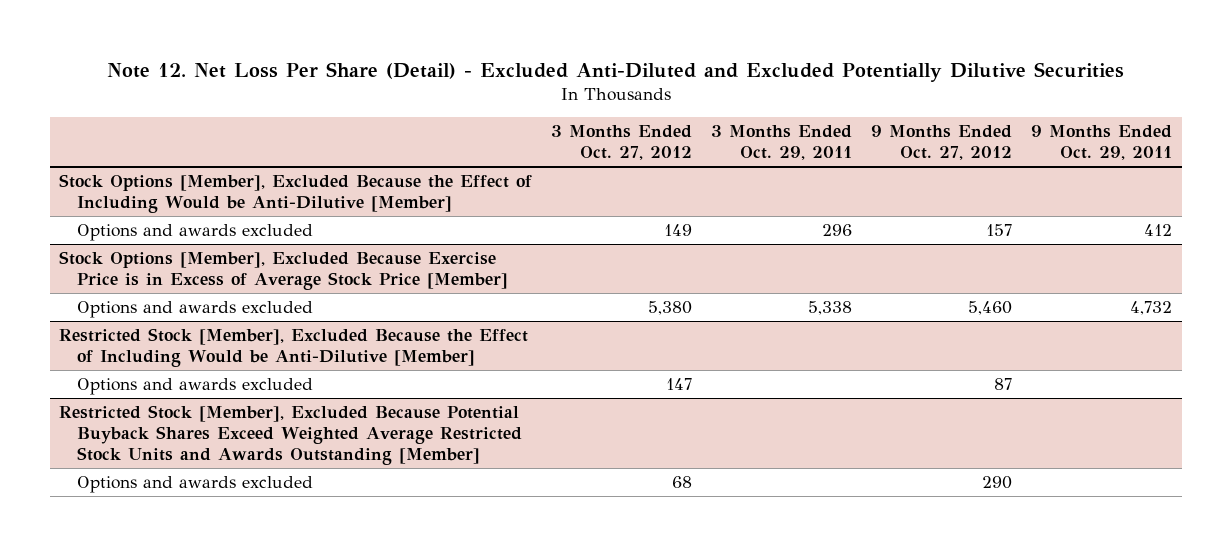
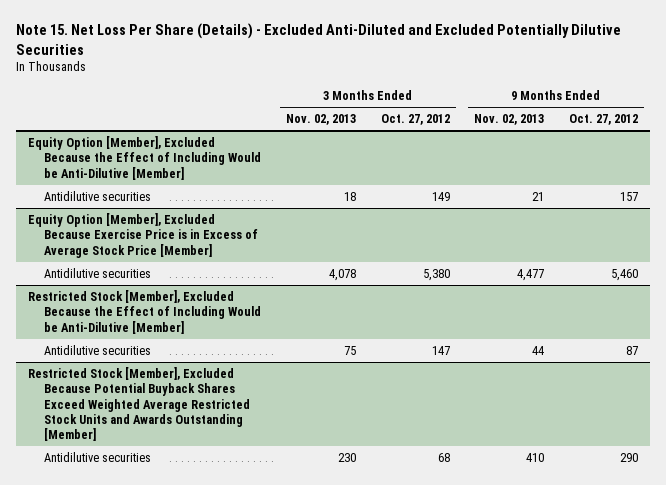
[106,61,1124,82] Note 12. Net Loss Per Share (Detail) - Excluded Anti-Diluted and Excluded Potentially Dilutive Securities -> [15,23,621,55] Note 15. Net Loss Per Share (Details) - Excluded Anti-Diluted and Excluded Potentially Dilutive Securities
[711,125,853,161] 3 Months Ended Oct. 29, 2011 -> none
[1031,125,1173,161] 9 Months Ended Oct. 29, 2011 -> none
none -> [285,114,356,126] Nov. 02, 2013
none -> [474,114,545,126] Nov. 02, 2013
[59,174,533,213] Stock Options [Member], Excluded Because the Effect of Including Would be Anti-Dilutive [Member] -> [28,136,262,180] Equity Option [Member], Excluded Because the Effect of Including Would be Anti-Dilutive [Member]
[76,224,313,242] Options and awards excluded -> [44,191,152,202] Antidilutive securities
[59,251,508,290] Stock Options [Member], Excluded Because Exercise Price is in Excess of Average Stock Price [Member] -> [28,213,259,258] Equity Option [Member], Excluded Because Exercise Price is in Excess of Average Stock Price [Member]
[76,301,313,319] Options and awards excluded -> [44,268,152,279] Antidilutive securities
[76,378,313,396] Options and awards excluded -> [44,345,152,356] Antidilutive securities
[76,476,313,494] Options and awards excluded -> [44,452,152,463] Antidilutive securities

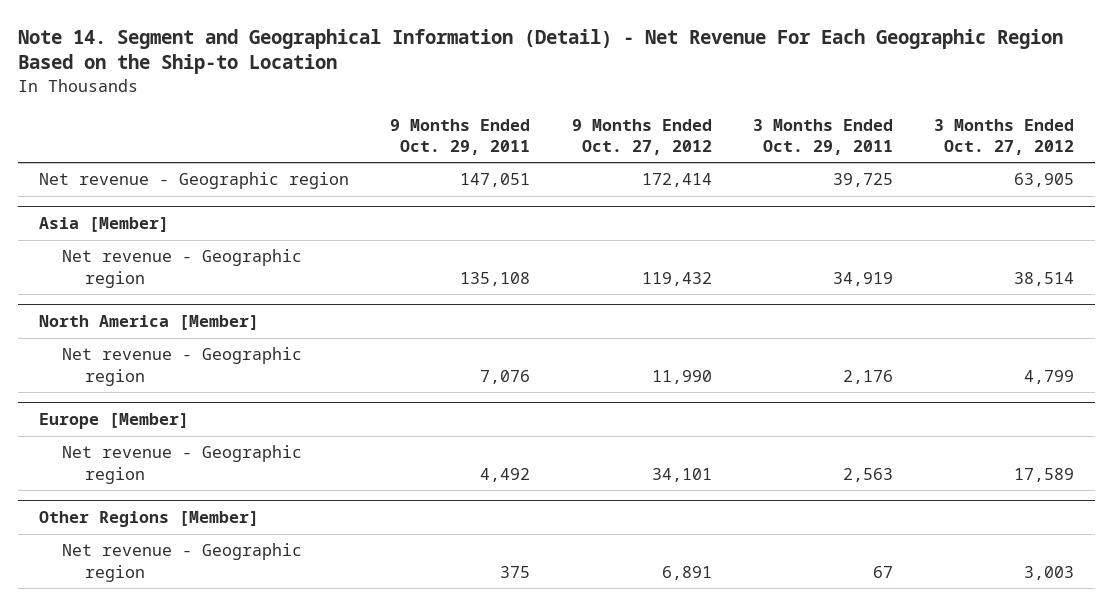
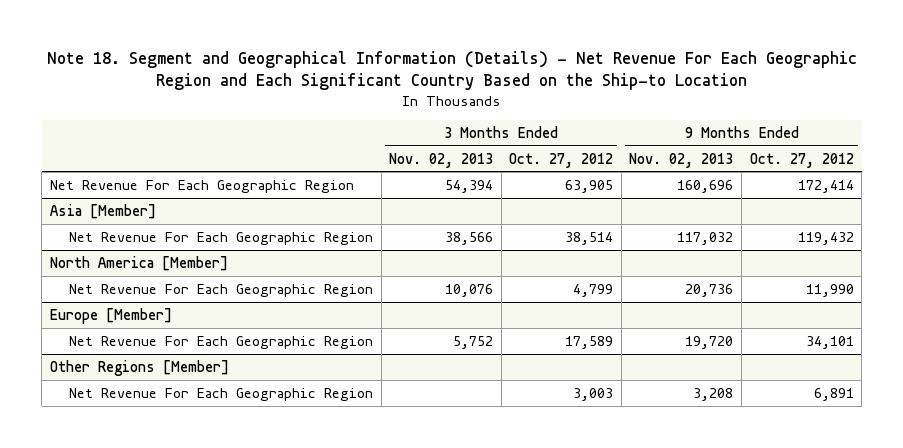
[18,28,1064,75] Note 14. Segment and Geographical Information (Detail) - Net Revenue For Each Geographic Region Based on the Ship-to Location -> [46,51,857,91] Note 18. Segment and Geographical Information (Details) - Net Revenue For Each Geographic Region and Each Significant Country Based on the Ship-to Location
[390,118,531,155] 9 Months Ended Oct. 29, 2011 -> none
[752,118,893,155] 3 Months Ended Oct. 29, 2011 -> none
none -> [389,152,494,168] Nov. 02, 2013
none -> [629,152,734,168] Nov. 02, 2013
[38,172,349,190] Net revenue - Geographic region -> [49,179,354,193] Net Revenue For Each Geographic Region
[62,249,303,288] Net revenue - Geographic region -> [69,231,374,245] Net Revenue For Each Geographic Region
[62,347,303,386] Net revenue - Geographic region -> [69,283,374,297] Net Revenue For Each Geographic Region
[62,445,303,484] Net revenue - Geographic region -> [69,335,374,349] Net Revenue For Each Geographic Region
[62,543,303,582] Net revenue - Geographic region -> [69,387,374,401] Net Revenue For Each Geographic Region

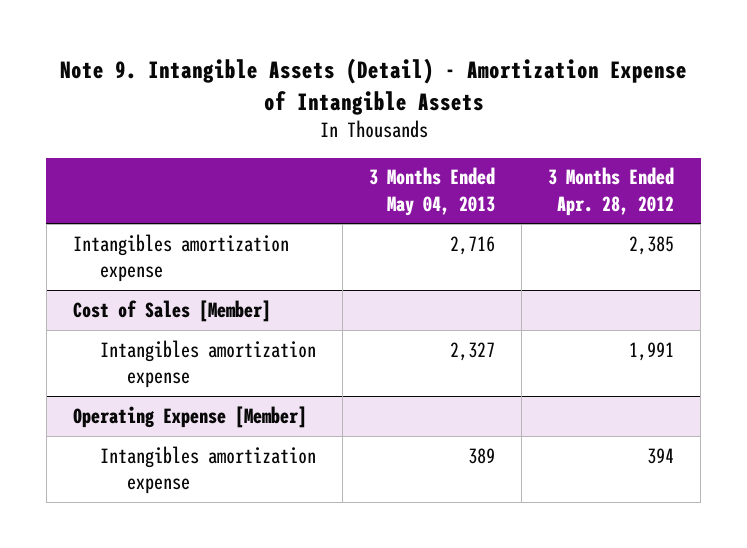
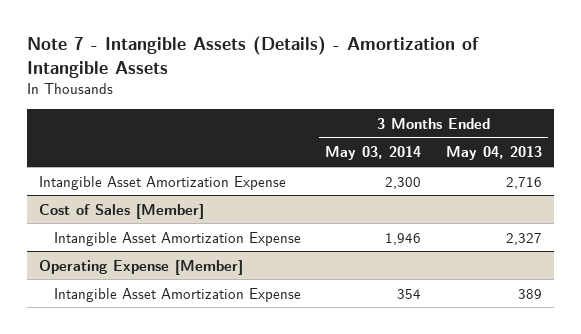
[59,58,687,115] Note 9. Intangible Assets (Detail) - Amortization Expense of Intangible Assets -> [26,36,479,78] Note 7 - Intangible Assets (Details) - Amortization of Intangible Assets
[548,167,675,216] 3 Months Ended Apr. 28, 2012 -> none
none -> [325,146,422,161] May 03, 2014
[72,233,289,283] Intangibles amortization expense -> [39,175,287,190] Intangible Asset Amortization Expense
[100,339,317,389] Intangibles amortization expense -> [54,231,302,246] Intangible Asset Amortization Expense
[100,445,317,495] Intangibles amortization expense -> [54,287,302,302] Intangible Asset Amortization Expense

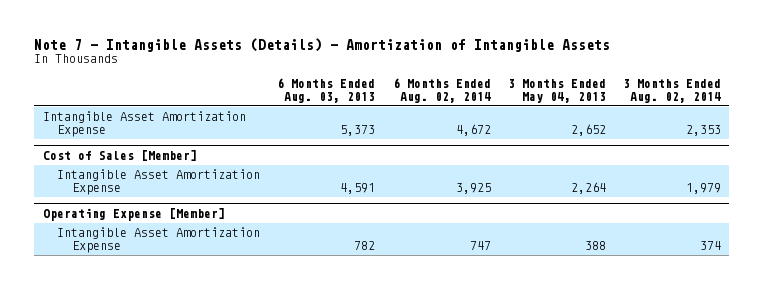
[325,146,422,161] May 03, 2014 -> none
none -> [277,77,376,103] 6 Months Ended Aug. 03, 2013
none -> [392,77,491,103] 6 Months Ended Aug. 02, 2014
none -> [622,78,721,103] 3 Months Ended Aug. 02, 2014
[505,176,542,189] 2,716 -> [570,124,606,137] 2,652
[505,232,542,245] 2,327 -> [570,182,606,195] 2,264
[517,288,542,299] 389 -> [584,241,606,251] 388

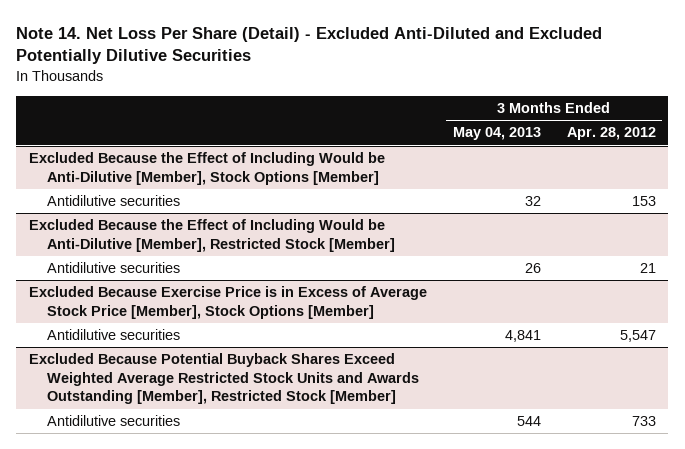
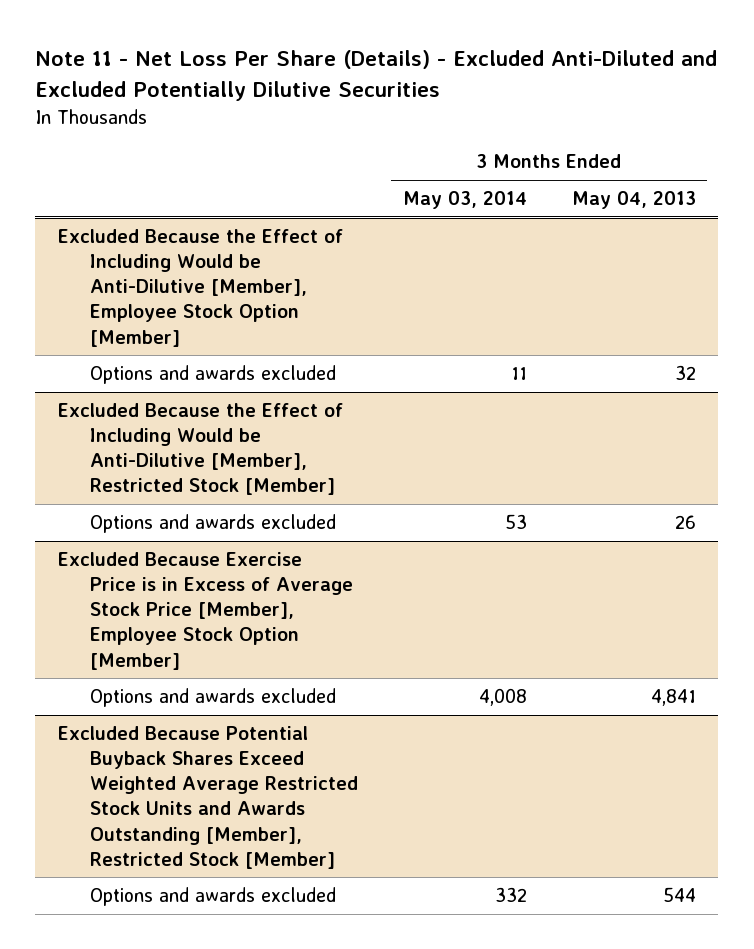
[16,26,603,65] Note 14. Net Loss Per Share (Detail) - Excluded Anti-Diluted and Excluded Potentially Dilutive Securities -> [35,50,718,101] Note 11 - Net Loss Per Share (Details) - Excluded Anti-Diluted and Excluded Potentially Dilutive Securities
[566,127,656,141] Apr. 28, 2012 -> none
none -> [402,191,527,210] May 03, 2014
[29,152,386,185] Excluded Because the Effect of Including Would be Anti-Dilutive [Member], Stock Options [Member] -> [58,229,344,347] Excluded Because the Effect of Including Would be Anti-Dilutive [Member], Employee Stock Option [Member]
[46,195,180,207] Antidilutive securities -> [89,365,336,385] Options and awards excluded
[46,262,180,274] Antidilutive securities -> [89,514,336,534] Options and awards excluded
[29,286,428,319] Excluded Because Exercise Price is in Excess of Average Stock Price [Member], Stock Options [Member] -> [58,552,353,670] Excluded Because Exercise Price is in Excess of Average Stock Price [Member], Employee Stock Option [Member]
[46,329,180,341] Antidilutive securities -> [89,688,336,708] Options and awards excluded
[46,415,180,427] Antidilutive securities -> [89,887,336,907] Options and awards excluded

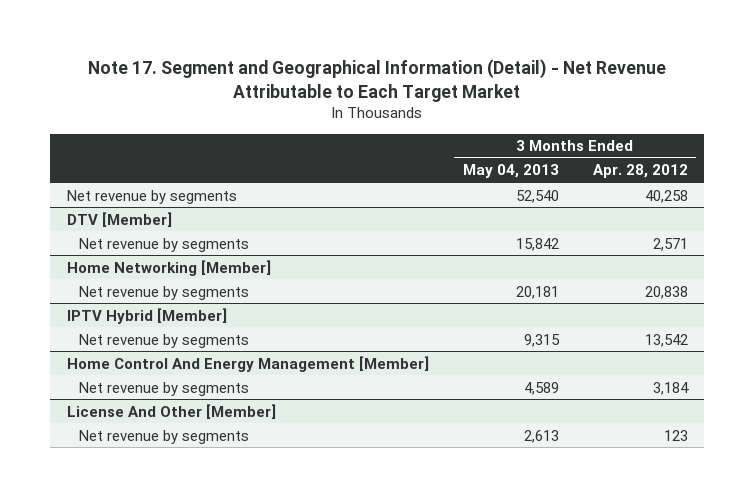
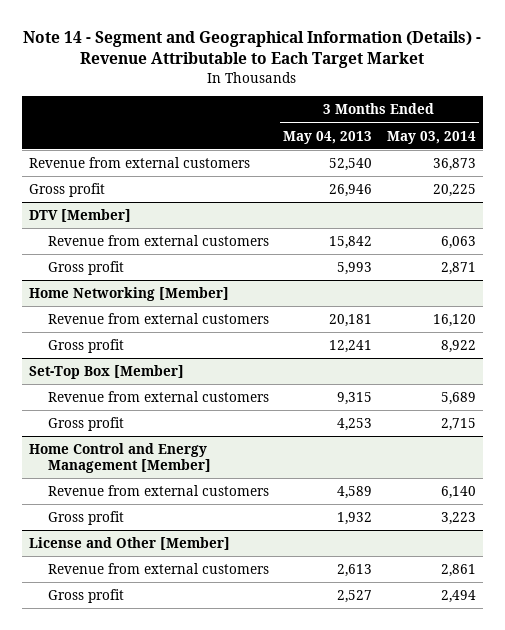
[88,59,667,102] Note 17. Segment and Geographical Information (Detail) - Net Revenue Attributable to Each Target Market -> [23,31,482,69] Note 14 - Segment and Geographical Information (Details) - Revenue Attributable to Each Target Market
[592,164,688,179] Apr. 28, 2012 -> none
none -> [386,130,476,144] May 03, 2014
[67,189,238,204] Net revenue by segments -> [29,156,251,168] Revenue from external customers
none -> [29,182,106,197] Gross profit
[78,237,249,252] Net revenue by segments -> [48,234,270,246] Revenue from external customers
none -> [48,260,125,275] Gross profit
[67,307,228,324] IPTV Hybrid [Member] -> none
[78,285,249,300] Net revenue by segments -> [48,312,270,324] Revenue from external customers
none -> [48,338,125,353] Gross profit
none -> [29,364,185,379] Set-Top Box [Member]
[78,333,249,348] Net revenue by segments -> [48,390,270,402] Revenue from external customers
none -> [48,416,125,431] Gross profit
[67,355,430,372] Home Control And Energy Management [Member] -> [29,442,212,473] Home Control and Energy Management [Member]
[78,381,249,396] Net revenue by segments -> [48,484,270,496] Revenue from external customers
none -> [48,510,125,525] Gross profit
[67,403,277,419] License And Other [Member] -> [29,536,231,550] License and Other [Member]
[78,429,249,444] Net revenue by segments -> [48,562,270,574] Revenue from external customers
none -> [48,588,125,603] Gross profit

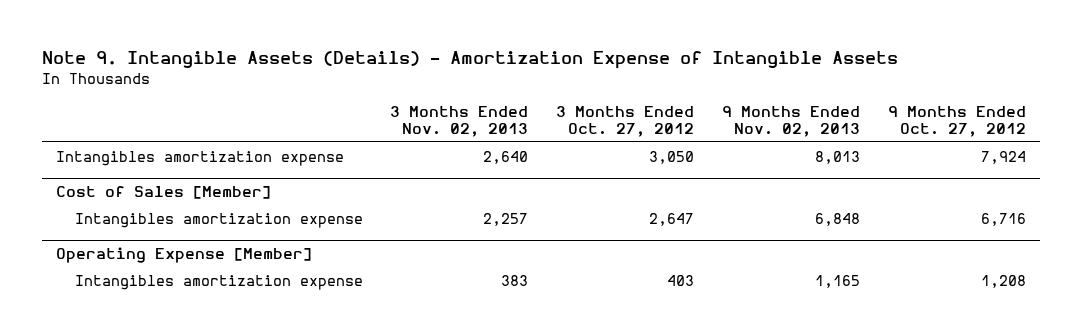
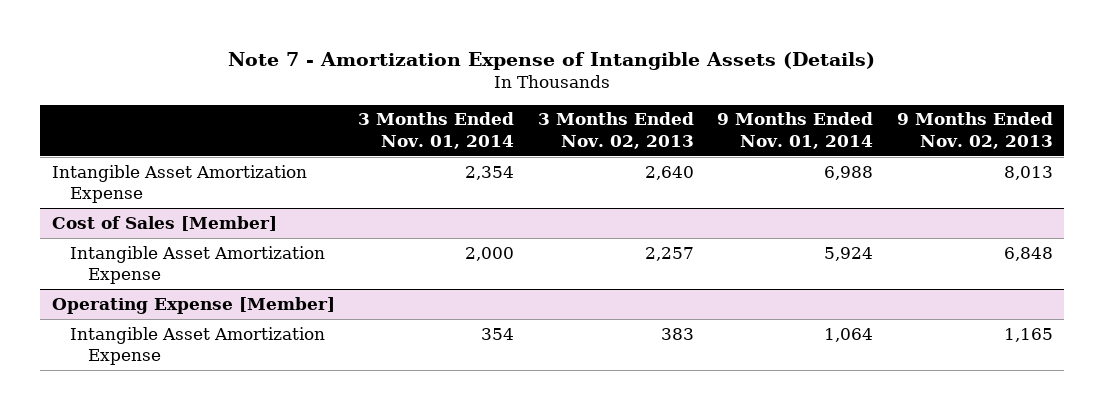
[42,51,899,70] Note 9. Intangible Assets (Details) - Amortization Expense of Intangible Assets -> [228,51,876,70] Note 7 - Amortization Expense of Intangible Assets (Details)
[556,106,695,137] 3 Months Ended Oct. 27, 2012 -> none
[888,106,1027,137] 9 Months Ended Oct. 27, 2012 -> none
none -> [358,112,515,149] 3 Months Ended Nov. 01, 2014
none -> [717,112,874,149] 9 Months Ended Nov. 01, 2014
[56,150,345,166] Intangibles amortization expense -> [51,164,307,204] Intangible Asset Amortization Expense
[74,212,363,228] Intangibles amortization expense -> [69,245,325,285] Intangible Asset Amortization Expense
[74,274,363,290] Intangibles amortization expense -> [69,326,325,366] Intangible Asset Amortization Expense

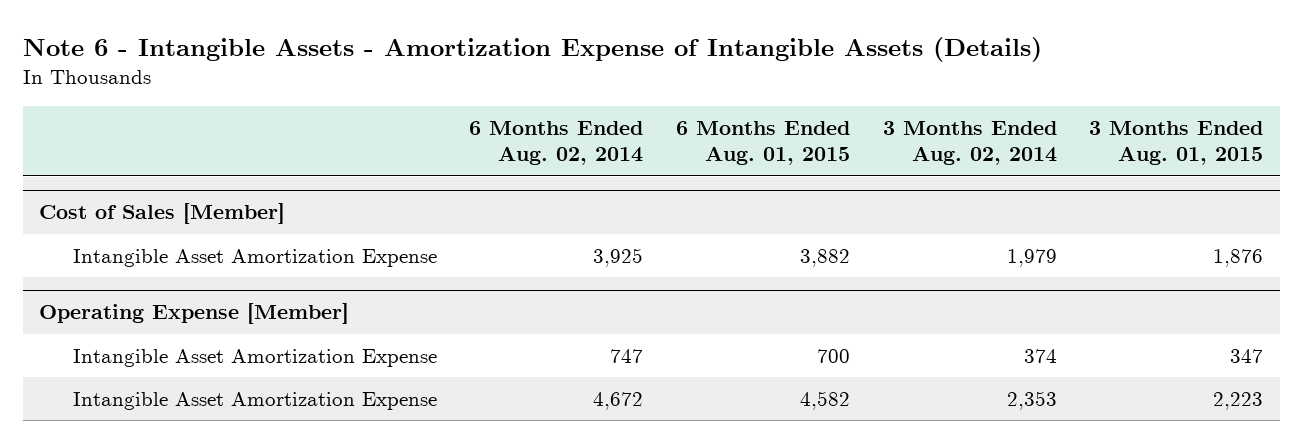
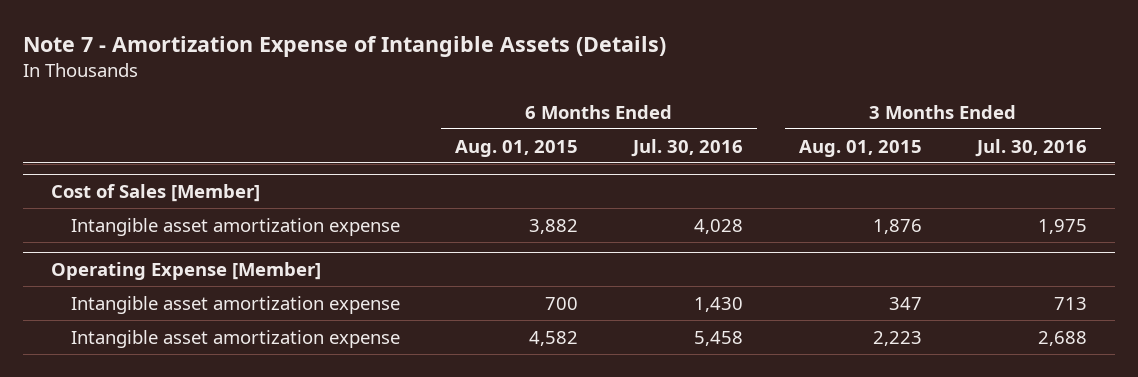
[22,36,1042,62] Note 6 - Intangible Assets - Amortization Expense of Intangible Assets (Details) -> [22,35,666,57] Note 7 - Amortization Expense of Intangible Assets (Details)
[469,120,644,166] 6 Months Ended Aug. 02, 2014 -> none
[882,120,1057,166] 3 Months Ended Aug. 02, 2014 -> none
none -> [631,138,744,157] Jul. 30, 2016
none -> [974,138,1087,157] Jul. 30, 2016
[72,248,437,267] Intangible Asset Amortization Expense -> [70,217,400,236] Intangible asset amortization expense
[72,348,437,367] Intangible Asset Amortization Expense -> [70,295,400,314] Intangible asset amortization expense
[72,391,437,410] Intangible Asset Amortization Expense -> [70,329,400,348] Intangible asset amortization expense

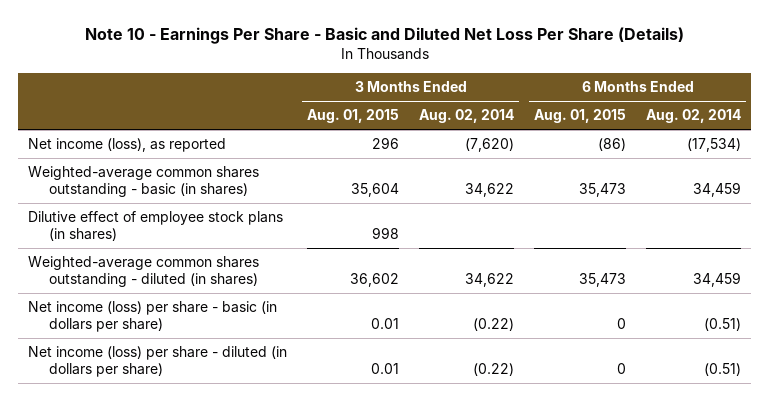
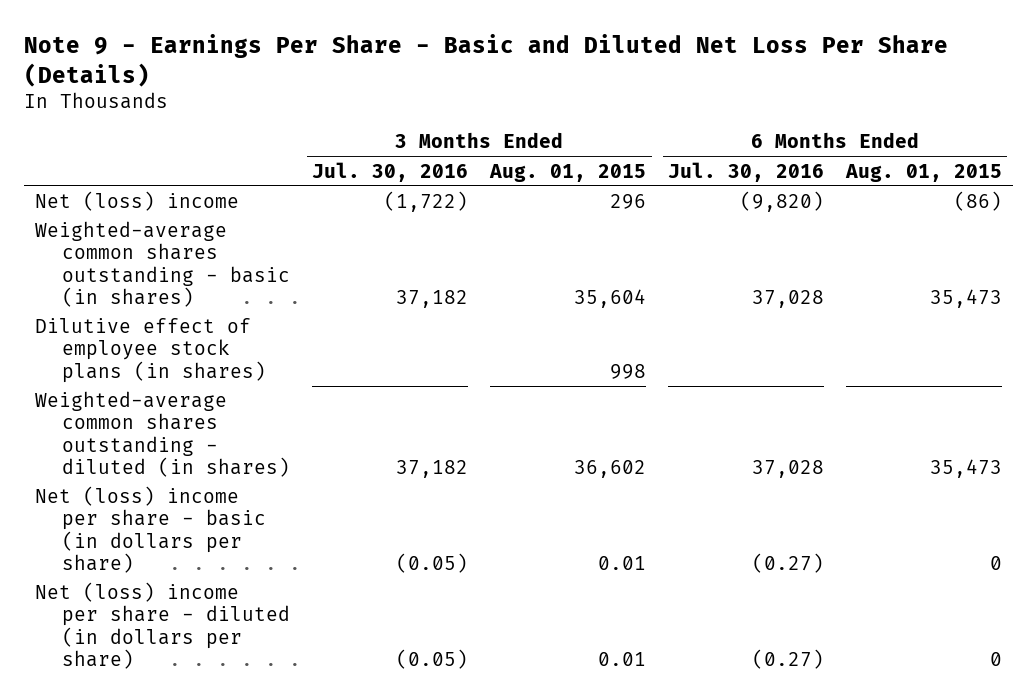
[84,26,684,44] Note 10 - Earnings Per Share - Basic and Diluted Net Loss Per Share (Details) -> [23,34,948,87] Note 9 - Earnings Per Share - Basic and Diluted Net Loss Per Share (Details)
[419,109,515,124] Aug. 02, 2014 -> none
[646,109,742,124] Aug. 02, 2014 -> none
none -> [312,161,469,182] Jul. 30, 2016
none -> [668,161,825,182] Jul. 30, 2016
[28,138,227,153] Net income (loss), as reported -> [34,191,239,212] Net (loss) income
[28,301,278,333] Net income (loss) per share - basic (in dollars per share) -> [34,486,267,573] Net (loss) income per share - basic (in dollars per share)
[28,346,288,378] Net income (loss) per share - diluted (in dollars per share) -> [34,582,291,669] Net (loss) income per share - diluted (in dollars per share)

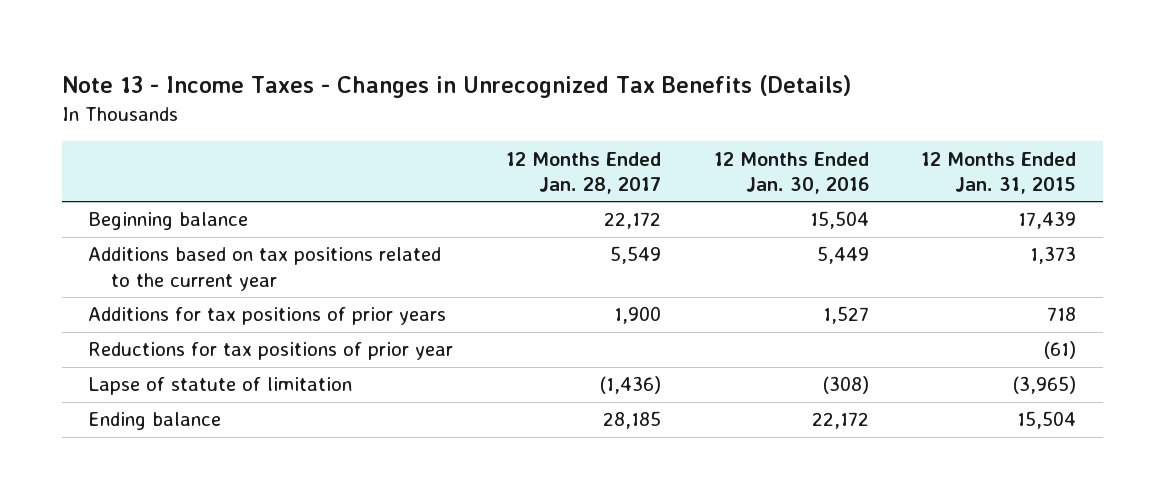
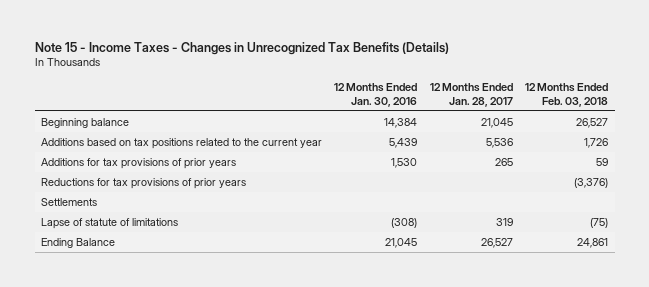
[61,75,851,99] Note 13 - Income Taxes - Changes in Unrecognized Tax Benefits (Details) -> [34,41,449,55] Note 15 - Income Taxes - Changes in Unrecognized Tax Benefits (Details)
[921,151,1077,195] 12 Months Ended Jan. 31, 2015 -> none
none -> [525,83,609,108] 12 Months Ended Feb. 03, 2018
[603,212,661,230] 22,172 -> [480,117,513,128] 21,045
[809,211,869,230] 15,504 -> [384,117,418,128] 14,384
[609,246,661,265] 5,549 -> [485,137,513,148] 5,536
[816,246,869,265] 5,449 -> [389,137,418,148] 5,439
[87,307,446,326] Additions for tax positions of prior years -> [40,157,236,169] Additions for tax provisions of prior years
[613,306,661,325] 1,900 -> [494,157,513,166] 265
[822,306,869,325] 1,527 -> [391,157,418,168] 1,530
[87,342,453,361] Reductions for tax positions of prior year -> [40,177,246,189] Reductions for tax provisions of prior years
none -> [40,197,97,206] Settlements
[87,377,352,396] Lapse of statute of limitation -> [40,217,178,229] Lapse of statute of limitations
[599,376,661,395] (1,436) -> [495,217,513,226] 319
[87,412,221,431] Ending balance -> [40,237,115,248] Ending Balance
[602,411,661,430] 28,185 -> [480,237,513,248] 26,527
[811,412,869,430] 22,172 -> [385,237,418,248] 21,045

